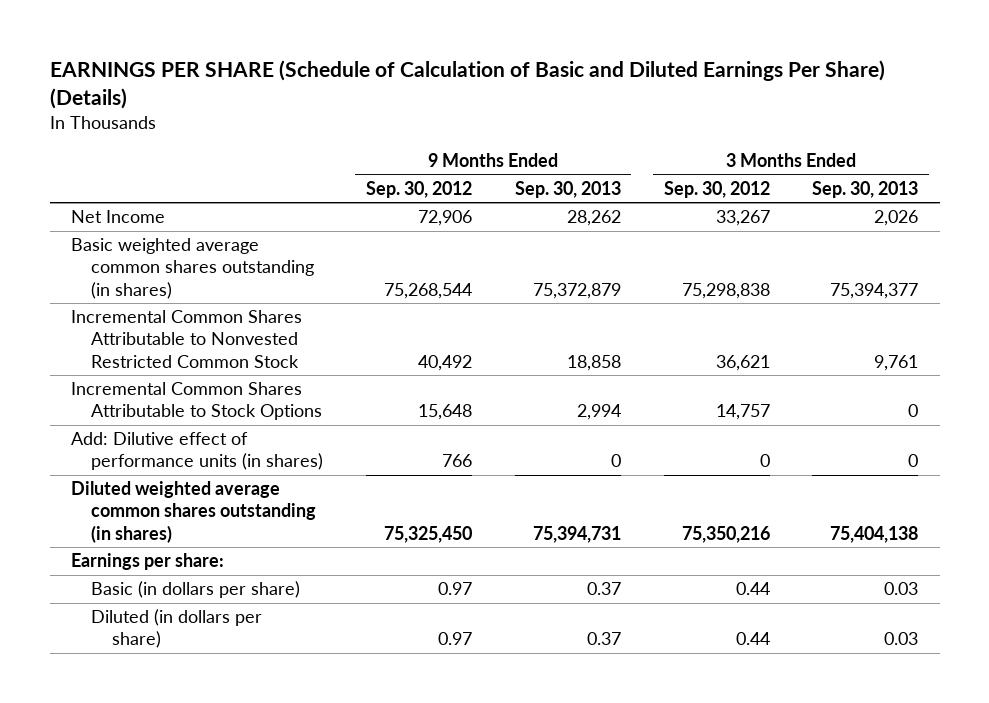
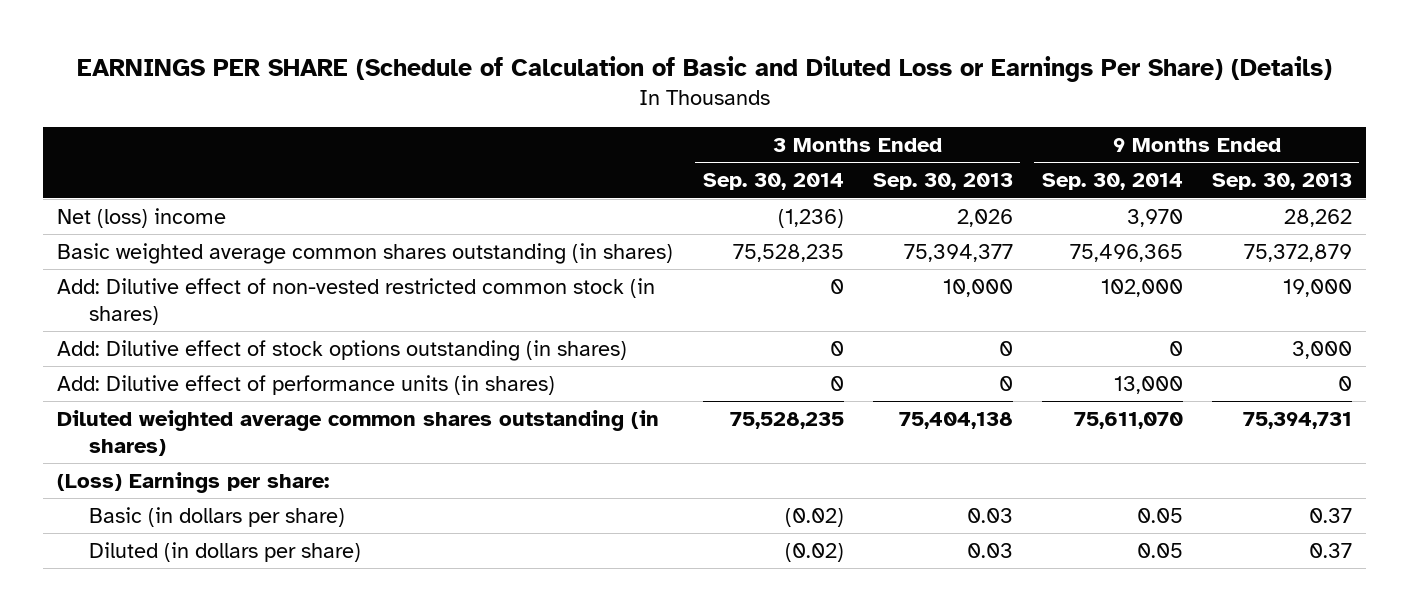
[49,60,885,109] EARNINGS PER SHARE (Schedule of Calculation of Basic and Diluted Earnings Per Share) (Details) -> [76,56,1332,83] EARNINGS PER SHARE (Schedule of Calculation of Basic and Diluted Loss or Earnings Per Share) (Details)
[366,180,473,198] Sep. 30, 2012 -> none
[663,180,770,198] Sep. 30, 2012 -> none
none -> [702,173,844,191] Sep. 30, 2014
none -> [1041,173,1183,191] Sep. 30, 2014
[71,210,166,224] Net Income -> [57,208,227,229] Net (loss) income
[71,310,303,368] Incremental Common Shares Attributable to Nonvested Restricted Common Stock -> [57,278,656,326] Add: Dilutive effect of non-vested restricted common stock (in shares)
[566,354,621,371] 18,858 -> [1282,279,1352,298] 19,000
[874,354,919,371] 9,761 -> [942,279,1013,298] 10,000
[71,382,323,421] Incremental Common Shares Attributable to Stock Options -> [57,340,628,362] Add: Dilutive effect of stock options outstanding (in shares)
[576,404,621,421] 2,994 -> [1291,341,1352,360] 3,000
[71,553,225,571] Earnings per share: -> [57,472,330,494] (Loss) Earnings per share:

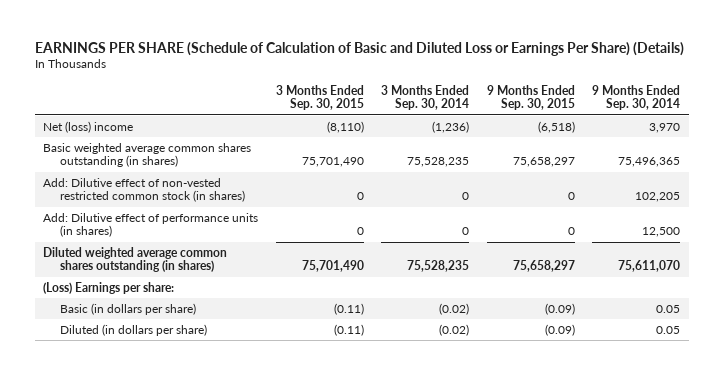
[872,173,1013,191] Sep. 30, 2013 -> none
[1211,173,1352,191] Sep. 30, 2013 -> none
none -> [275,84,364,111] 3 Months Ended Sep. 30, 2015
none -> [486,84,575,111] 9 Months Ended Sep. 30, 2015
[57,340,628,362] Add: Dilutive effect of stock options outstanding (in shares) -> none
[1100,279,1183,298] 102,000 -> [634,192,680,203] 102,205
[1113,376,1183,395] 13,000 -> [641,227,680,238] 12,500

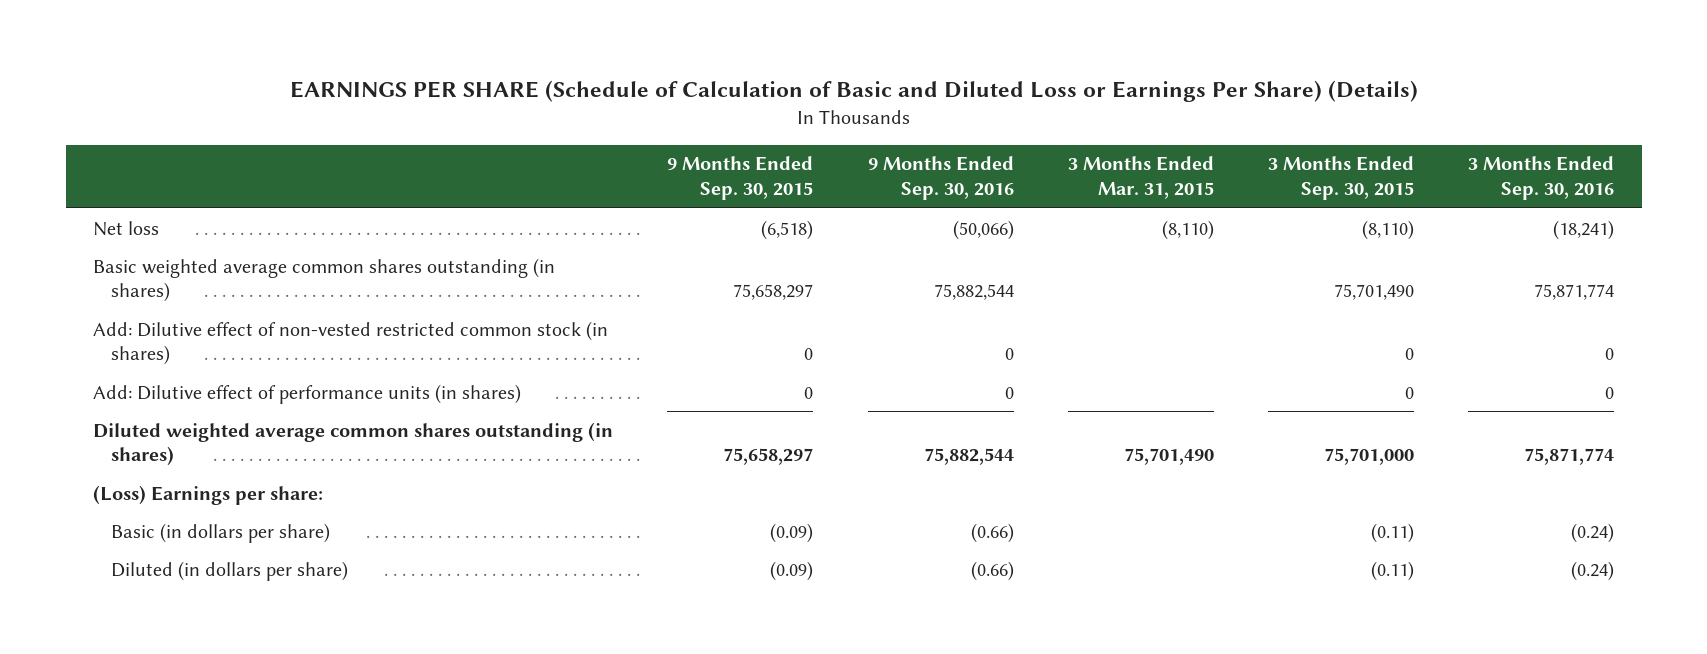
[381,84,470,111] 3 Months Ended Sep. 30, 2014 -> none
[591,84,680,111] 9 Months Ended Sep. 30, 2014 -> none
none -> [867,156,1014,200] 9 Months Ended Sep. 30, 2016
none -> [1067,156,1214,199] 3 Months Ended Mar. 31, 2015
none -> [1468,156,1615,200] 3 Months Ended Sep. 30, 2016
[43,120,134,133] Net (loss) income -> [92,220,159,236] Net loss
[301,260,364,273] 75,701,490 -> [1324,448,1415,466] 75,701,000

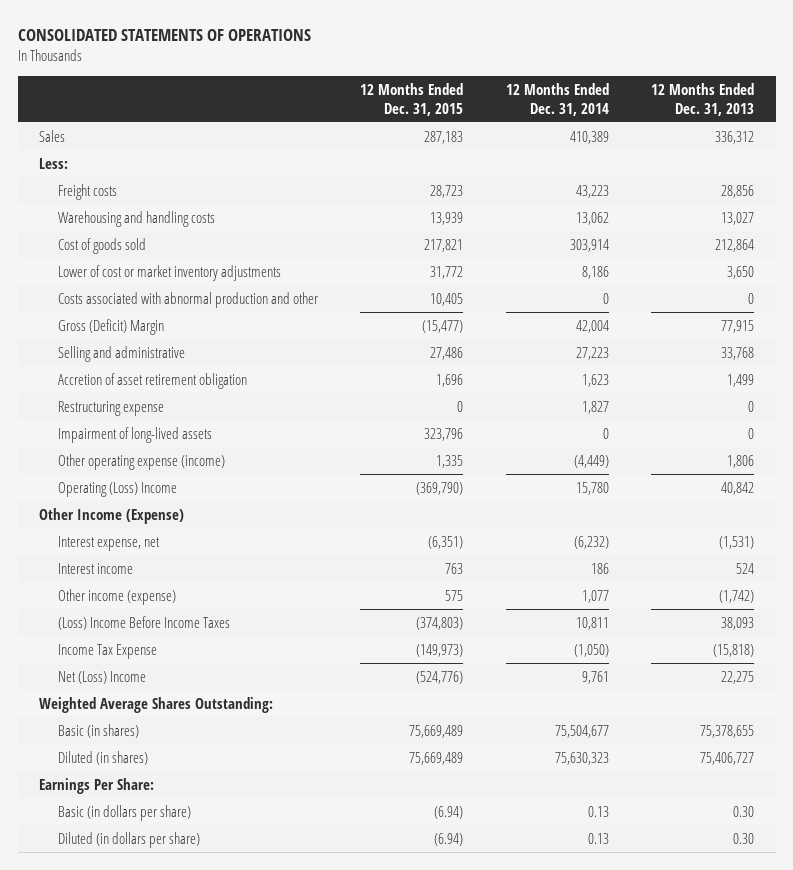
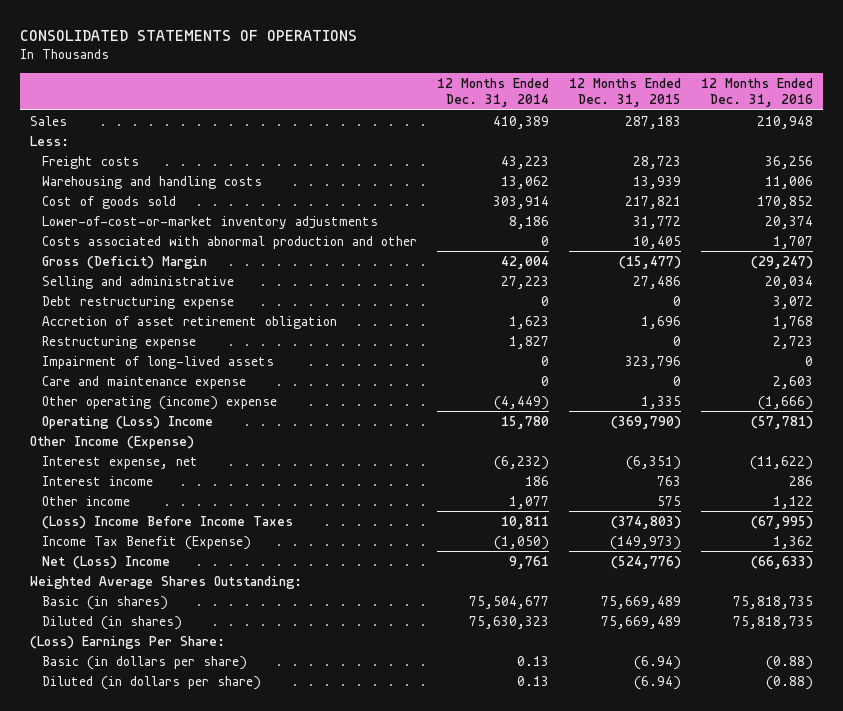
[651,82,755,116] 12 Months Ended Dec. 31, 2013 -> none
none -> [700,77,813,108] 12 Months Ended Dec. 31, 2016
[57,264,281,281] Lower of cost or market inventory adjustments -> [41,215,378,229] Lower-of-cost-or-market inventory adjustments
none -> [41,295,234,309] Debt restructuring expense
none -> [41,375,246,389] Care and maintenance expense
[57,453,225,470] Other operating expense (income) -> [41,395,277,410] Other operating (income) expense
[57,588,176,605] Other income (expense) -> [41,495,130,506] Other income
[57,643,157,659] Income Tax Expense -> [41,535,251,550] Income Tax Benefit (Expense)
[38,777,154,794] Earnings Per Share: -> [30,635,226,649] (Loss) Earnings Per Share:

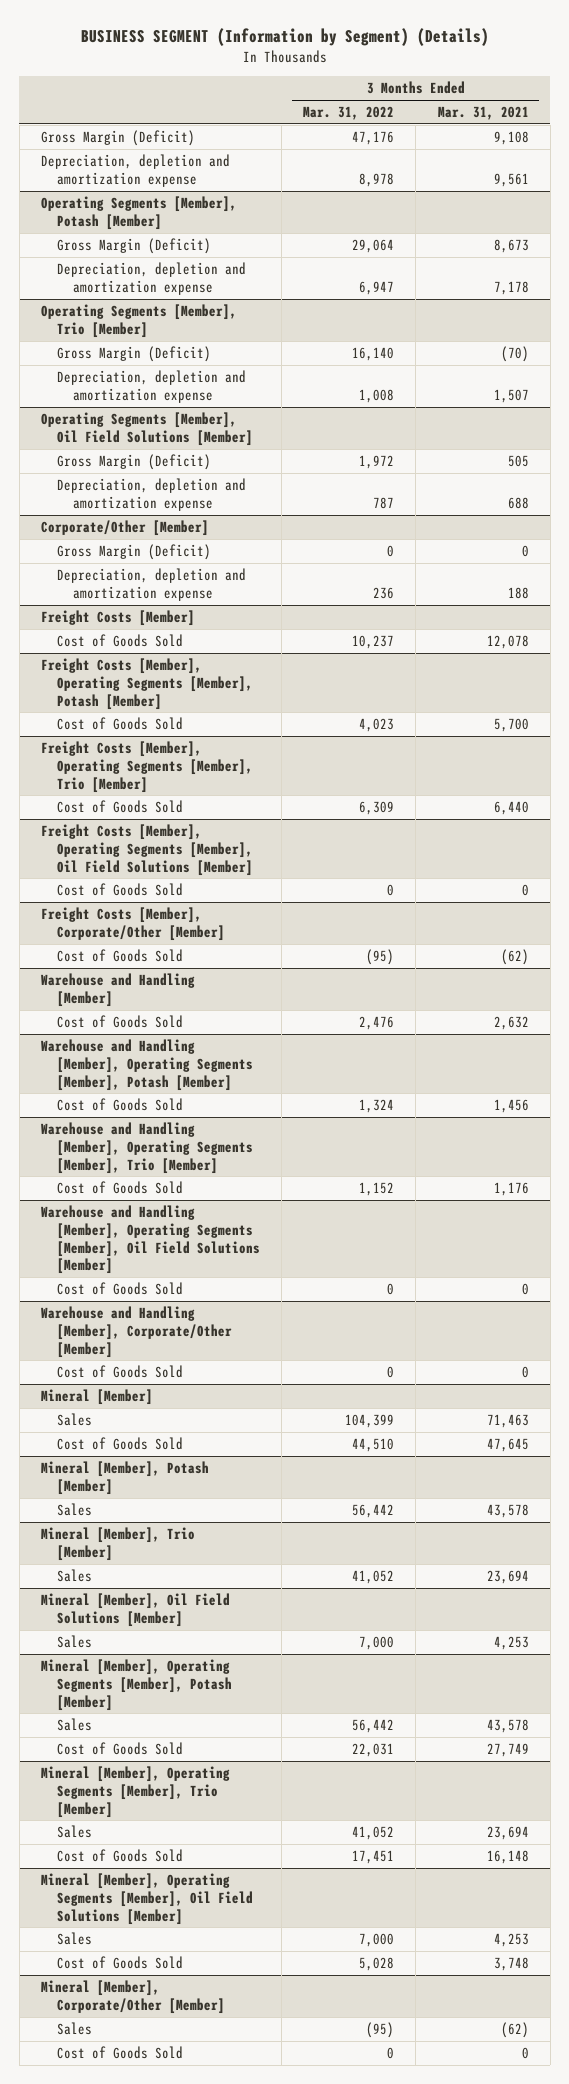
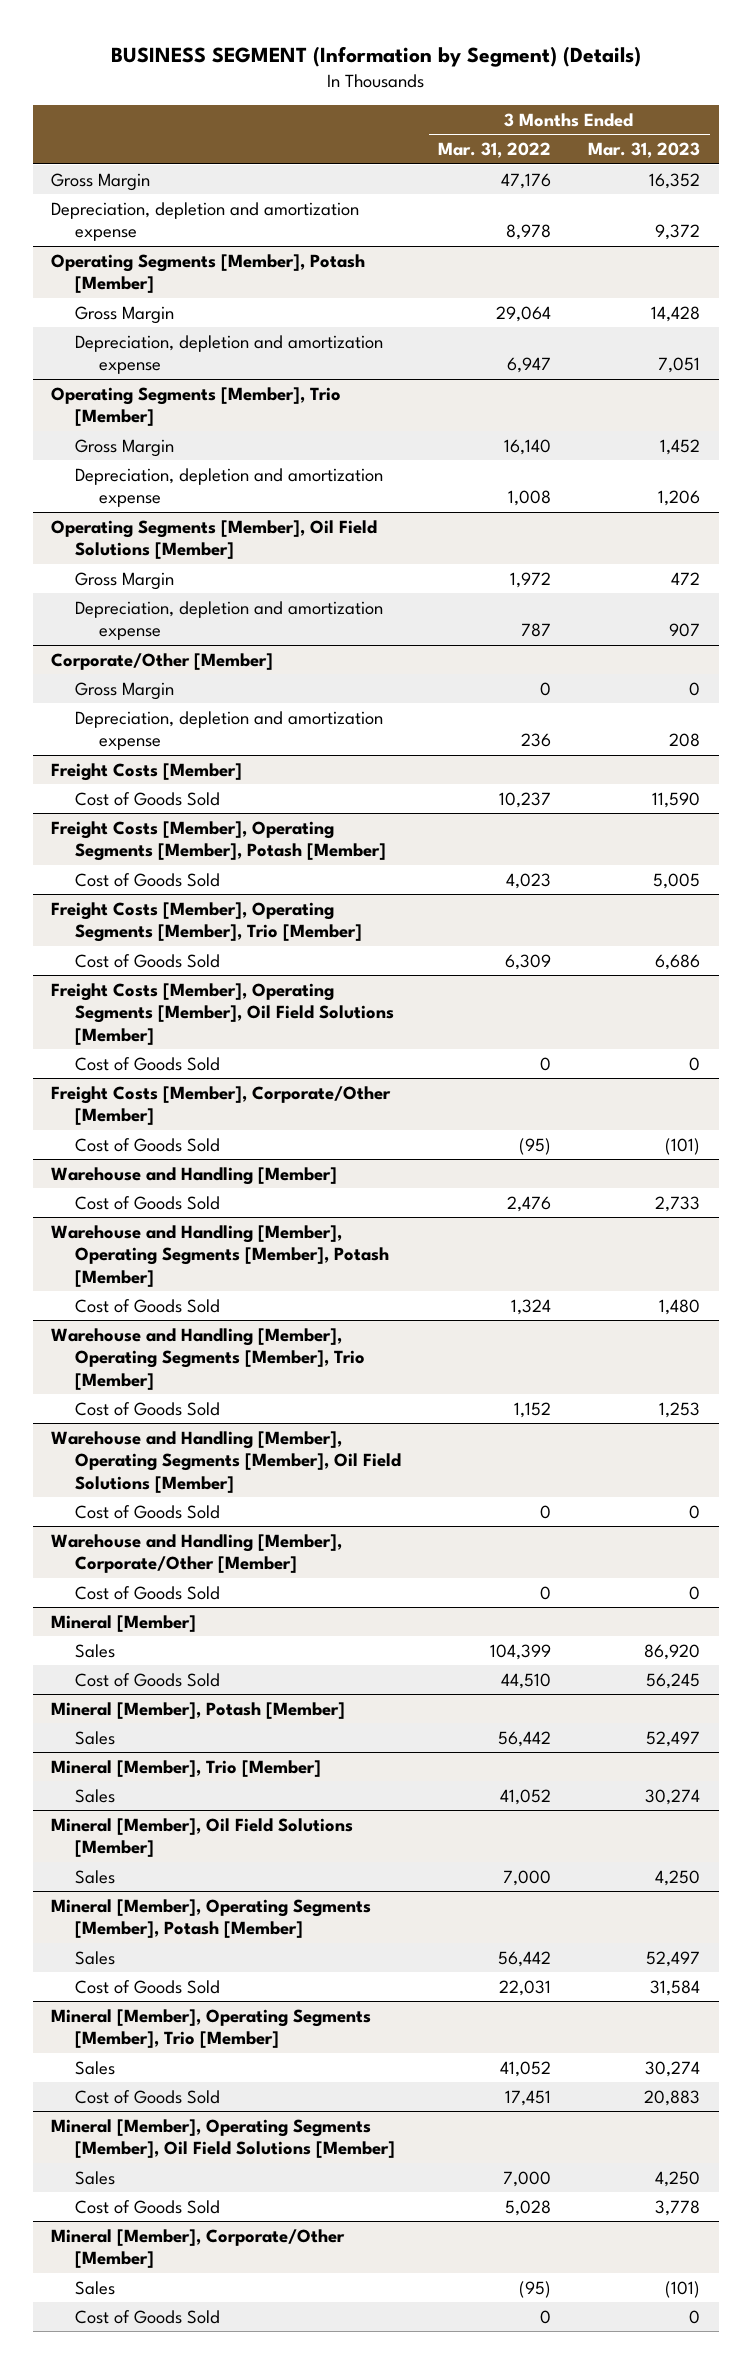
[437,106,529,121] Mar. 31, 2021 -> none
none -> [588,142,701,159] Mar. 31, 2023
[40,130,195,147] Gross Margin (Deficit) -> [51,172,151,191] Gross Margin
[56,238,211,255] Gross Margin (Deficit) -> [74,305,174,324] Gross Margin
[56,346,211,363] Gross Margin (Deficit) -> [74,438,174,457] Gross Margin
[56,454,211,471] Gross Margin (Deficit) -> [74,571,174,590] Gross Margin
[56,544,211,561] Gross Margin (Deficit) -> [74,681,174,700] Gross Margin

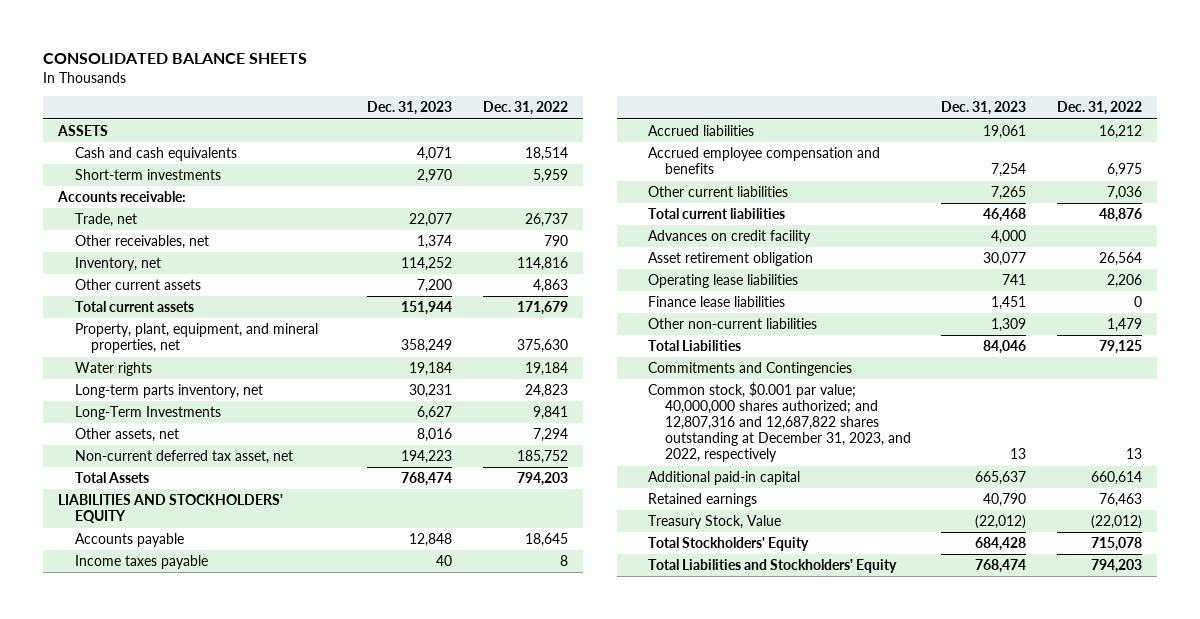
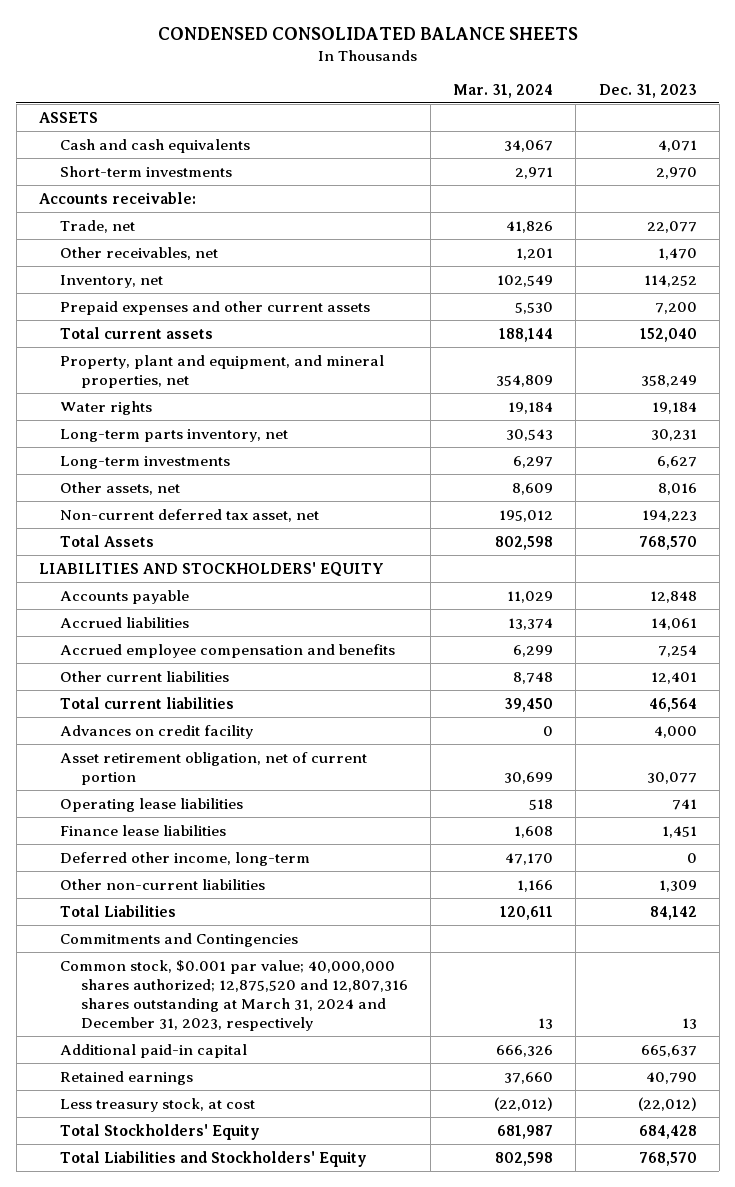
[42,53,307,65] CONSOLIDATED BALANCE SHEETS -> [157,27,578,41] CONDENSED CONSOLIDATED BALANCE SHEETS
[482,101,568,116] Dec. 31, 2022 -> none
none -> [453,83,554,98] Mar. 31, 2024
[417,235,453,250] 1,374 -> [657,247,697,260] 1,470
[74,279,201,291] Other current assets -> [59,300,370,315] Prepaid expenses and other current assets
[401,301,453,316] 151,944 -> [639,327,697,342] 152,040
[74,323,318,354] Property, plant, equipment, and mineral properties, net -> [59,354,384,388] Property, plant and equipment, and mineral properties, net
[74,406,221,421] Long-Term Investments -> [59,455,230,469] Long-term investments
[401,472,453,487] 768,474 -> [638,535,697,550] 768,570
[74,555,208,570] Income taxes payable -> none
[983,125,1027,140] 19,061 -> [650,617,697,630] 14,061
[991,186,1027,201] 7,265 -> [650,671,697,684] 12,401
[983,208,1027,223] 46,468 -> [648,697,697,712] 46,564
[648,252,814,267] Asset retirement obligation -> [59,751,367,785] Asset retirement obligation, net of current portion
none -> [59,851,310,866] Deferred other income, long-term
[983,340,1027,355] 84,046 -> [649,905,697,920] 84,142
[648,382,911,463] Common stock, $0.001 par value; 40,000,000 shares authorized; and 12,807,316 and 12,687,822 shares outstanding at December 31, 2023, and 2022, respectively -> [59,959,408,1032] Common stock, $0.001 par value; 40,000,000 shares authorized; 12,875,520 and 12,807,316 shares outstanding at March 31, 2024 and December 31, 2023, respectively
[648,515,782,530] Treasury Stock, Value -> [59,1097,255,1112] Less treasury stock, at cost
[975,559,1027,574] 768,474 -> [638,1151,697,1166] 768,570

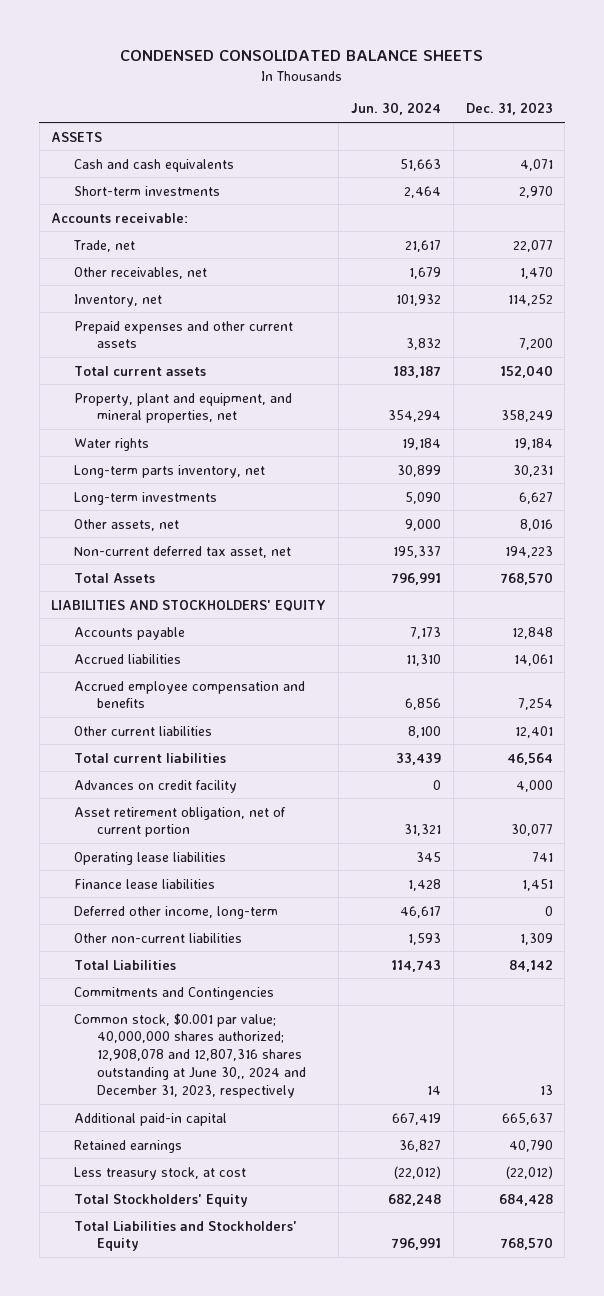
[453,83,554,98] Mar. 31, 2024 -> none
none -> [351,102,442,116] Jun. 30, 2024
[59,959,408,1032] Common stock, $0.001 par value; 40,000,000 shares authorized; 12,875,520 and 12,807,316 shares outstanding at March 31, 2024 and December 31, 2023, respectively -> [74,1012,306,1098] Common stock, $0.001 par value; 40,000,000 shares authorized; 12,908,078 and 12,807,316 shares outstanding at June 30,, 2024 and December 31, 2023, respectively

